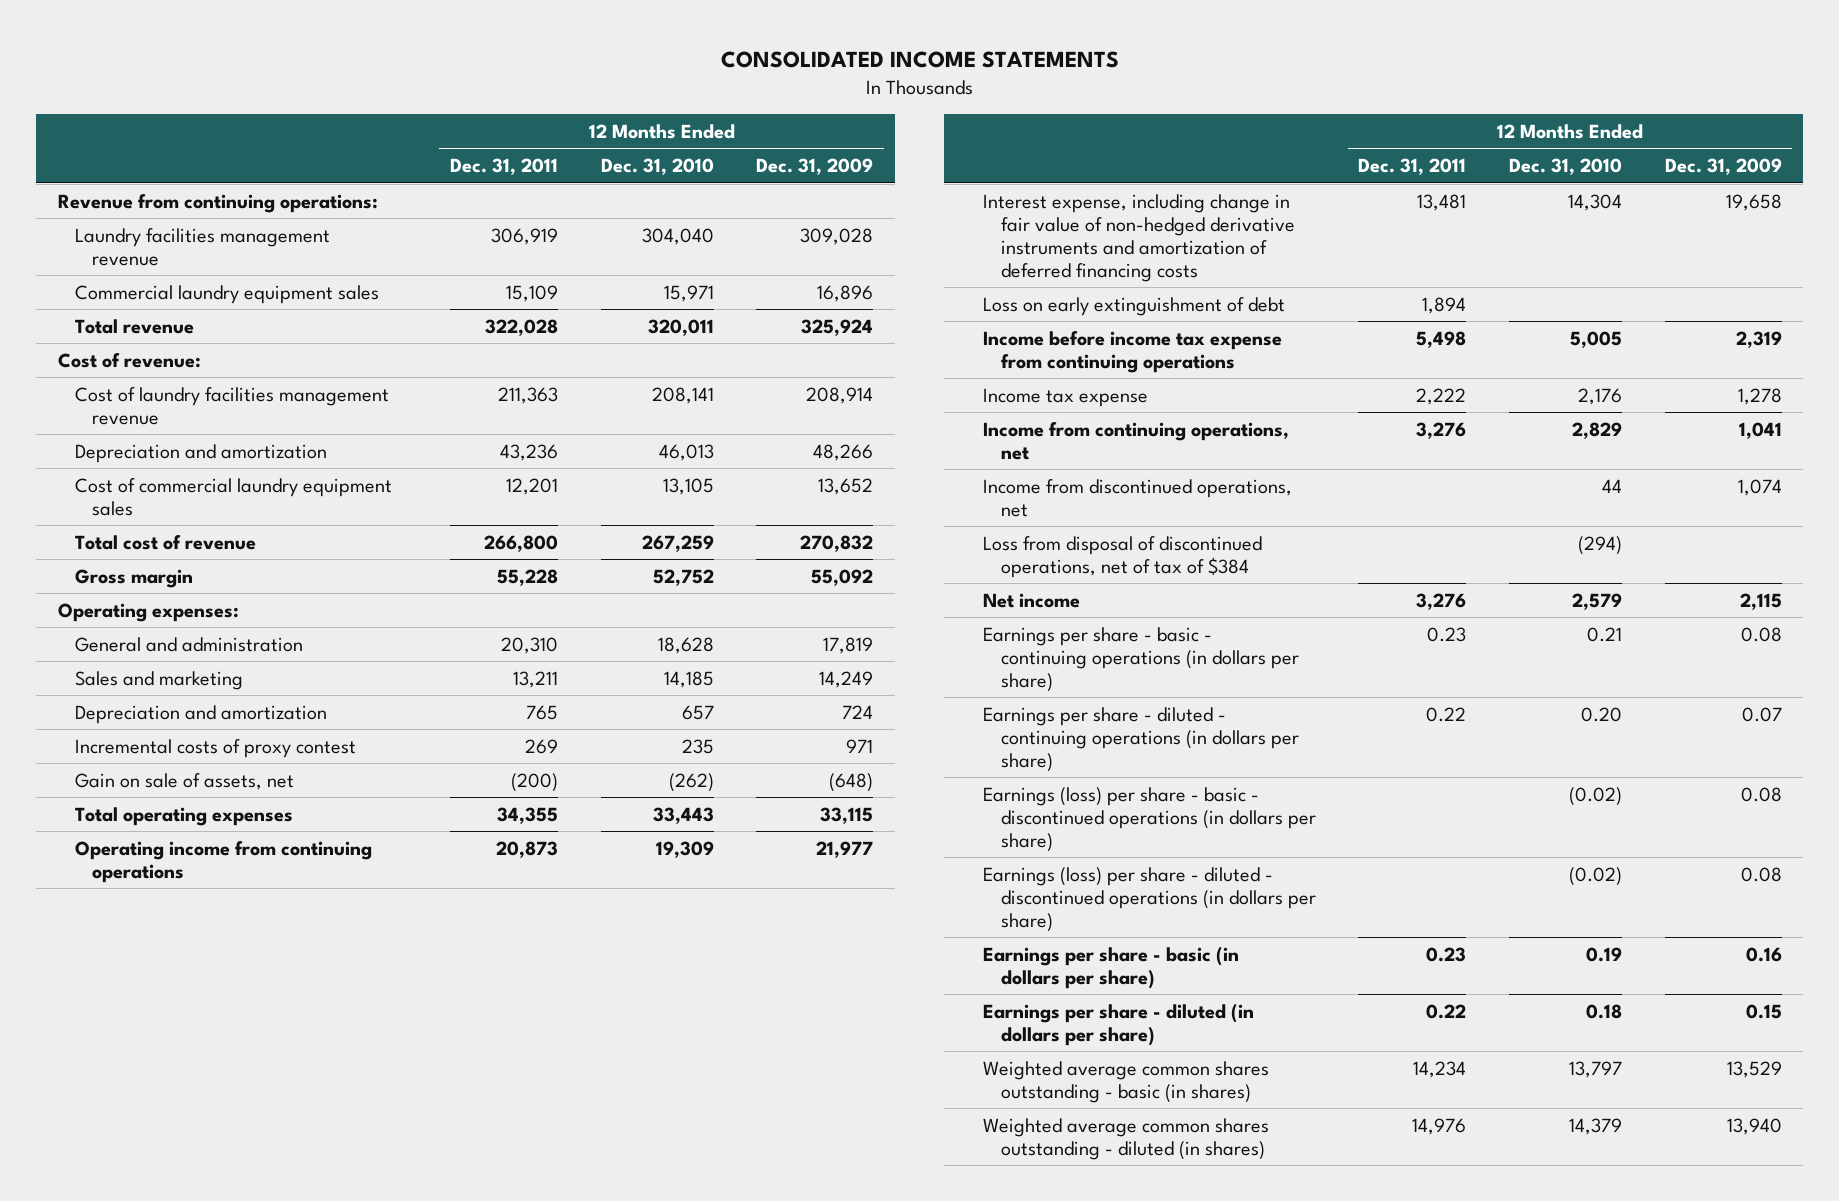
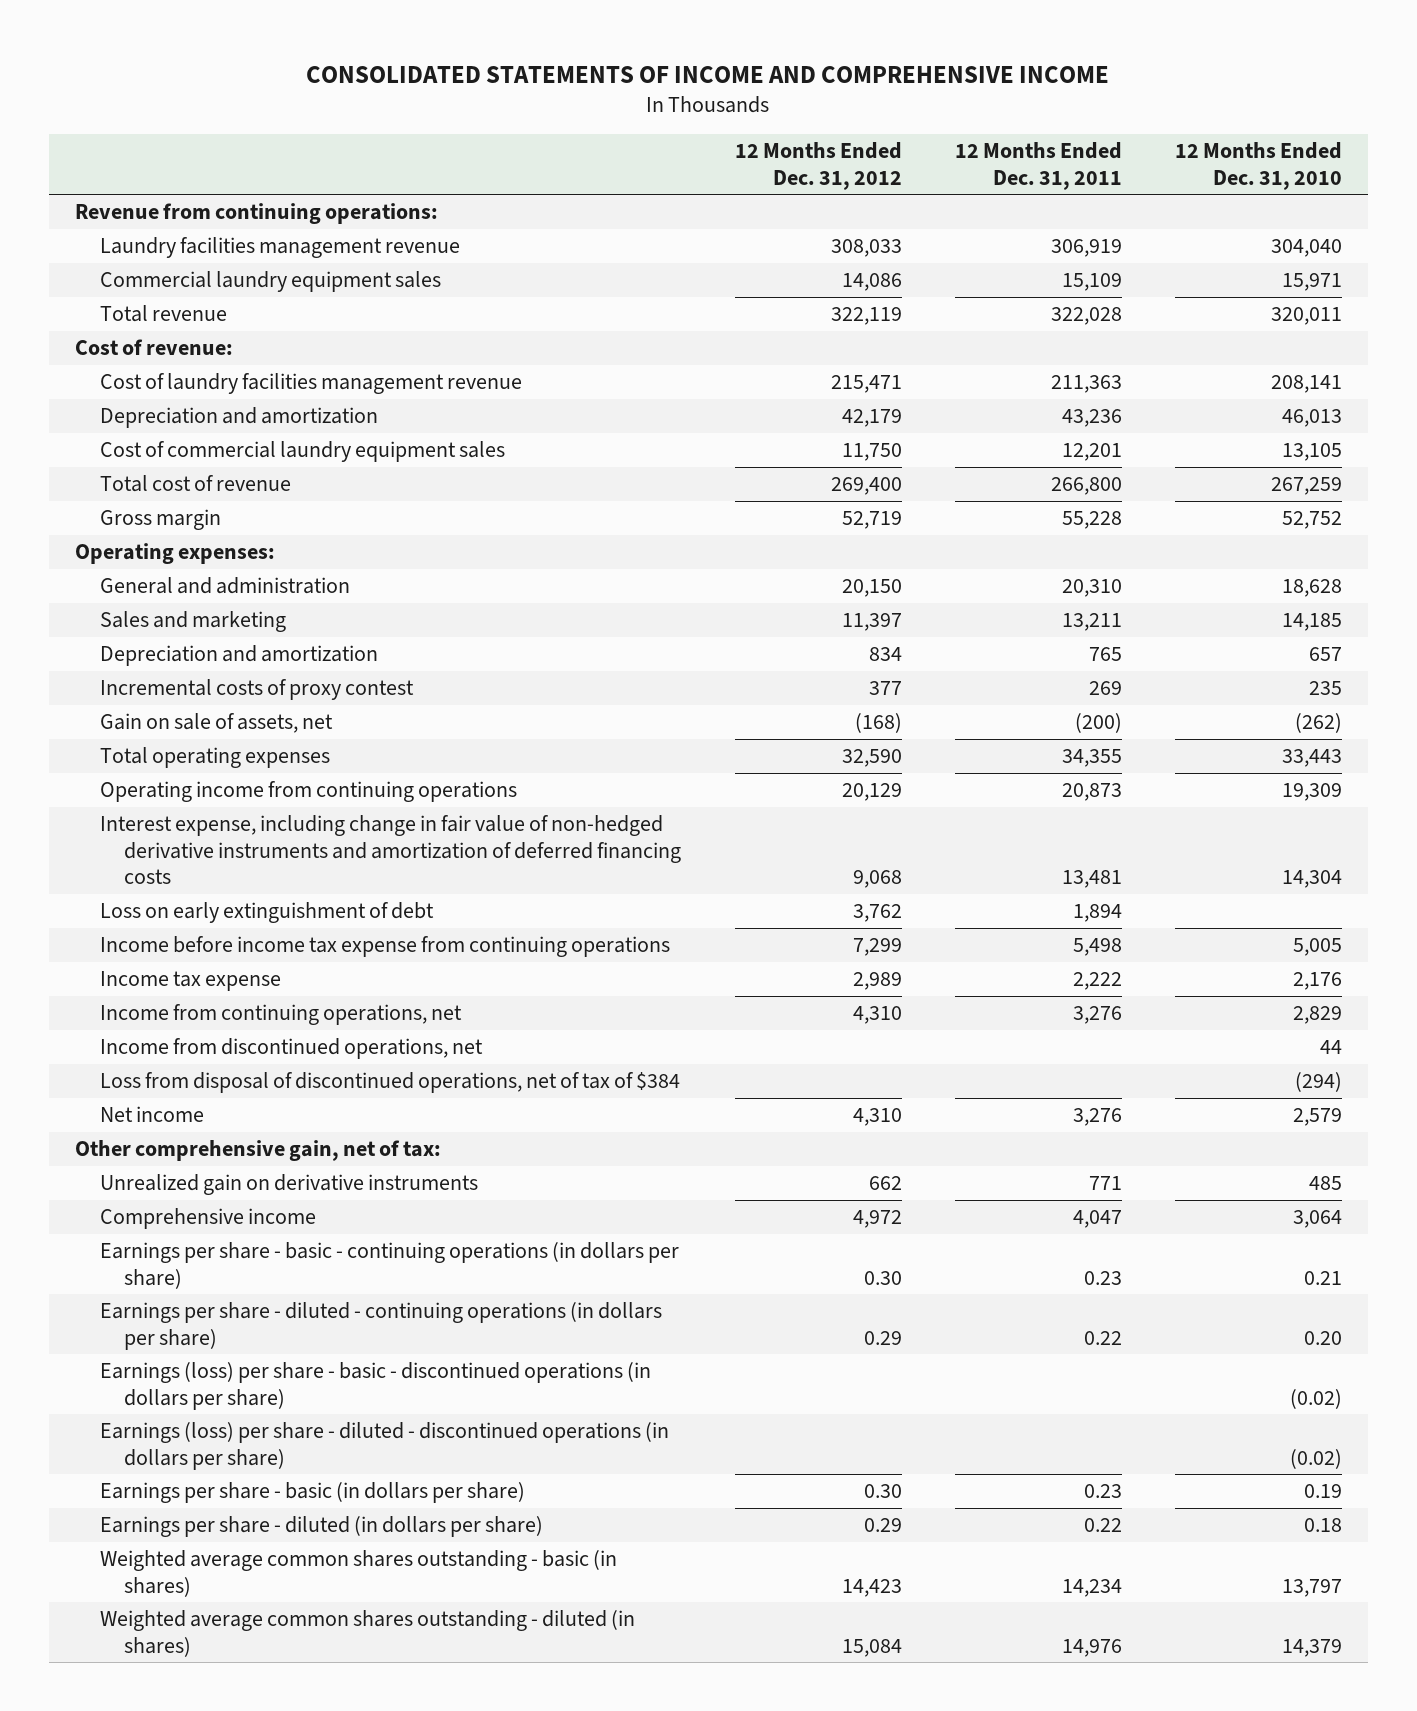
[720,51,1119,69] CONSOLIDATED INCOME STATEMENTS -> [306,65,1110,83] CONSOLIDATED STATEMENTS OF INCOME AND COMPREHENSIVE INCOME
[756,157,874,175] Dec. 31, 2009 -> none
none -> [734,142,902,190] 12 Months Ended Dec. 31, 2012
none -> [75,1140,442,1162] Other comprehensive gain, net of tax:
none -> [99,1174,478,1196] Unrealized gain on derivative instruments
none -> [99,1208,316,1230] Comprehensive income

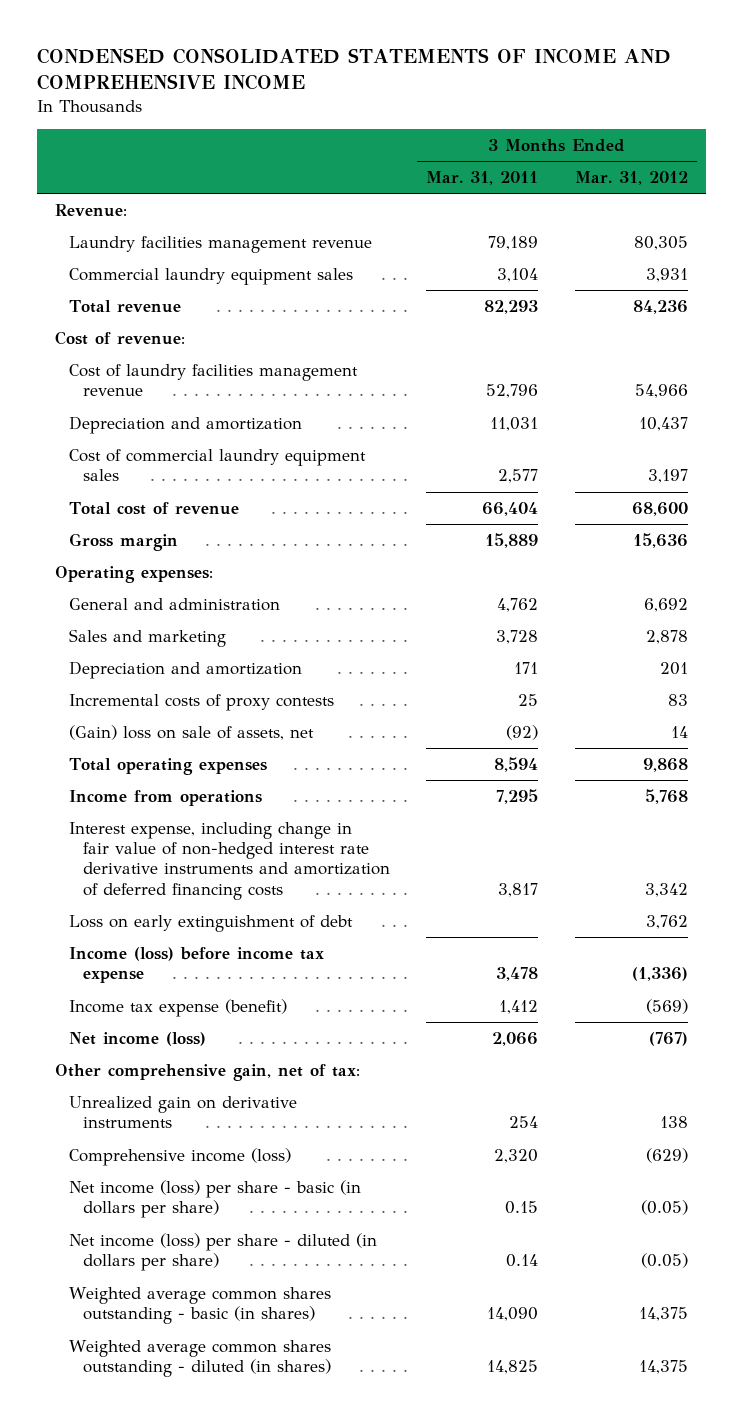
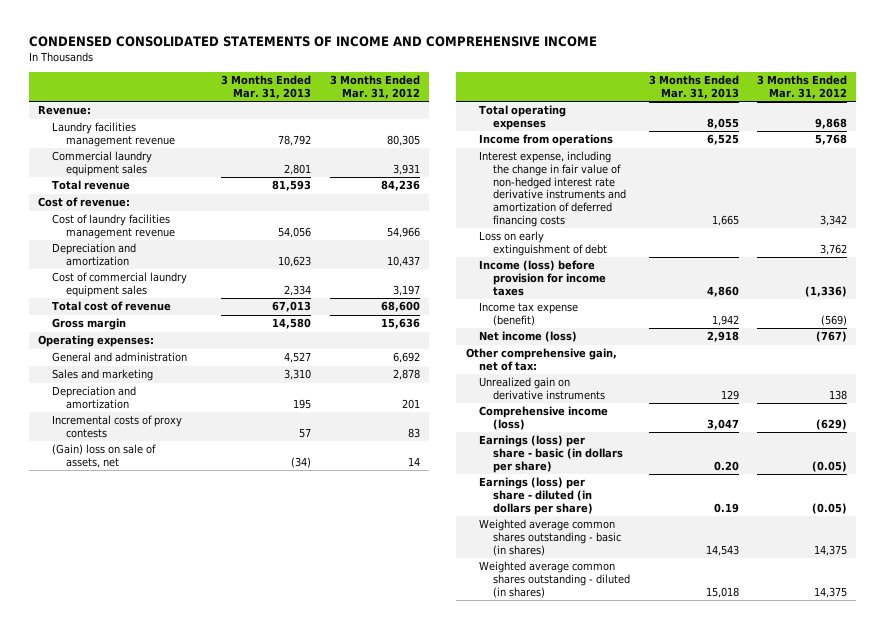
[426,171,539,186] Mar. 31, 2011 -> none
none -> [221,75,312,99] 3 Months Ended Mar. 31, 2013
[68,822,390,900] Interest expense, including change in fair value of non-hedged interest rate derivative instruments and amortization of deferred financing costs -> [479,151,627,227] Interest expense, including the change in fair value of non-hedged interest rate derivative instruments and amortization of deferred financing costs
[68,947,324,984] Income (loss) before income tax expense -> [479,260,607,296] Income (loss) before provision for income taxes
[68,1180,361,1219] Net income (loss) per share - basic (in dollars per share) -> [479,435,624,473] Earnings (loss) per share - basic (in dollars per share)
[68,1233,377,1272] Net income (loss) per share - diluted (in dollars per share) -> [479,477,594,515] Earnings (loss) per share - diluted (in dollars per share)

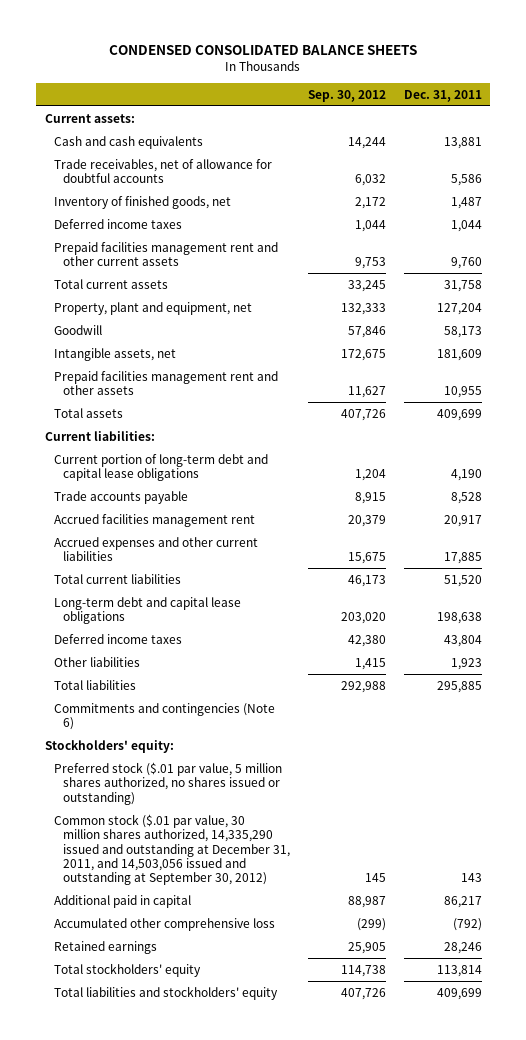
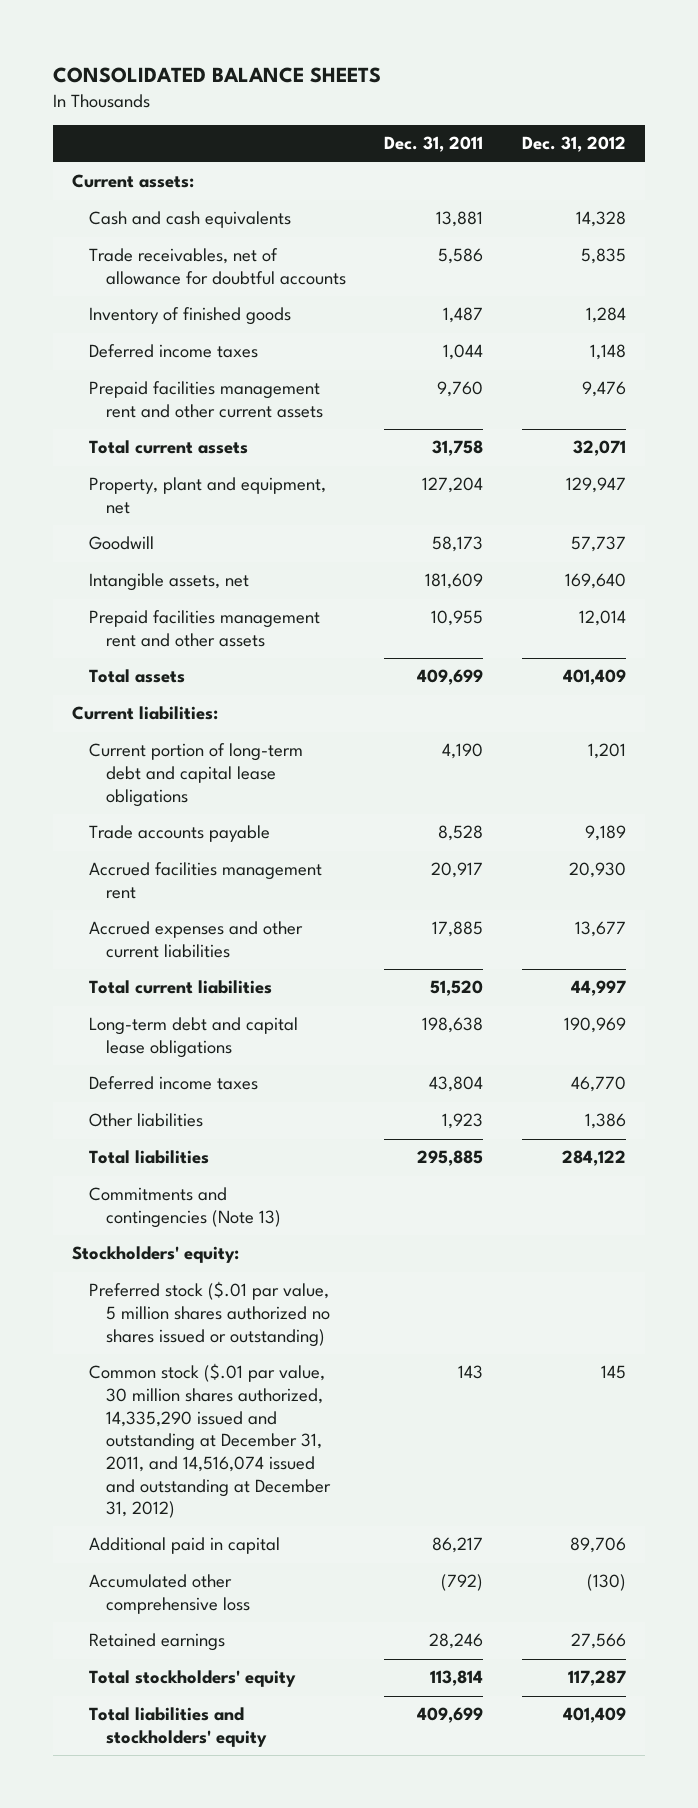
[109,44,418,55] CONDENSED CONSOLIDATED BALANCE SHEETS -> [52,66,381,83] CONSOLIDATED BALANCE SHEETS
[308,89,387,102] Sep. 30, 2012 -> none
none -> [521,136,626,153] Dec. 31, 2012
[54,195,232,209] Inventory of finished goods, net -> [88,307,291,326] Inventory of finished goods
[54,702,276,731] Commitments and contingencies (Note 6) -> [88,1187,281,1229] Commitments and contingencies (Note 13)
[54,761,283,805] Preferred stock ($.01 par value, 5 million shares authorized, no shares issued or outstanding) -> [88,1281,330,1347] Preferred stock ($.01 par value, 5 million shares authorized no shares issued or outstanding)
[54,813,291,886] Common stock ($.01 par value, 30 million shares authorized, 14,335,290 issued and outstanding at December 31, 2011, and 14,503,056 issued and outstanding at September 30, 2012) -> [88,1363,331,1519] Common stock ($.01 par value, 30 million shares authorized, 14,335,290 issued and outstanding at December 31, 2011, and 14,516,074 issued and outstanding at December 31, 2012)

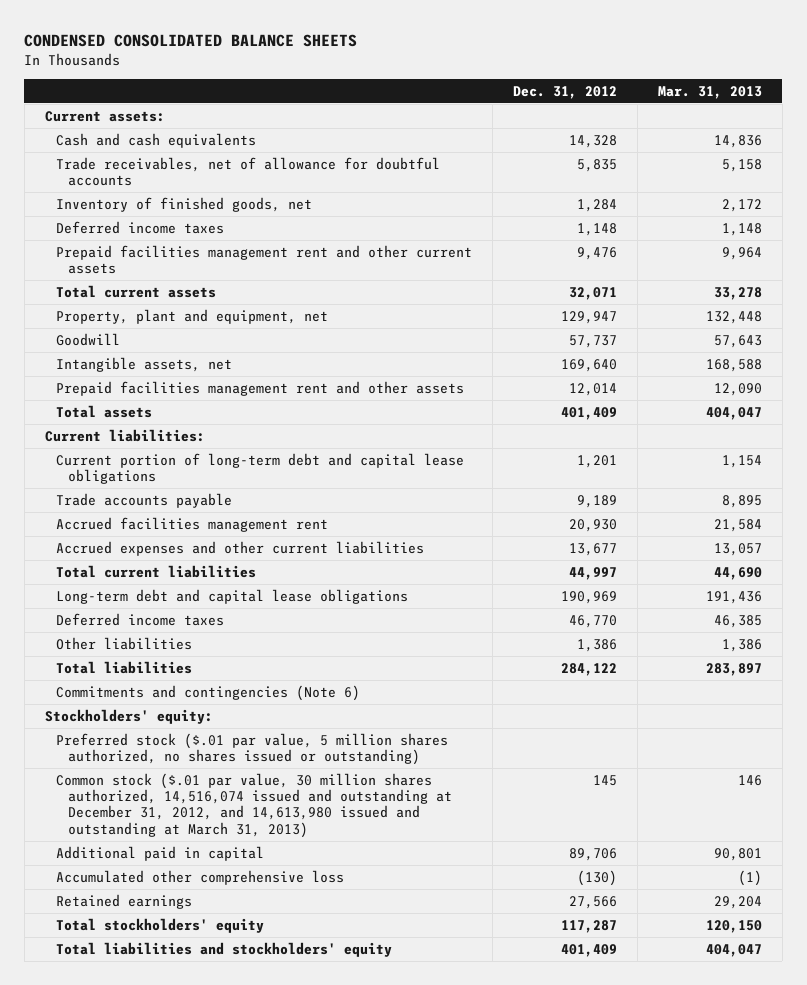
[52,66,381,83] CONSOLIDATED BALANCE SHEETS -> [24,34,358,48] CONDENSED CONSOLIDATED BALANCE SHEETS
[384,136,484,153] Dec. 31, 2011 -> none
none -> [658,85,763,99] Mar. 31, 2013
[88,307,291,326] Inventory of finished goods -> [56,196,313,212] Inventory of finished goods, net
[88,1187,281,1229] Commitments and contingencies (Note 13) -> [56,684,361,701] Commitments and contingencies (Note 6)
[88,1281,330,1347] Preferred stock ($.01 par value, 5 million shares authorized no shares issued or outstanding) -> [56,732,449,766] Preferred stock ($.01 par value, 5 million shares authorized, no shares issued or outstanding)
[88,1363,331,1519] Common stock ($.01 par value, 30 million shares authorized, 14,335,290 issued and outstanding at December 31, 2011, and 14,516,074 issued and outstanding at December 31, 2012) -> [56,772,452,838] Common stock ($.01 par value, 30 million shares authorized, 14,516,074 issued and outstanding at December 31, 2012, and 14,613,980 issued and outstanding at March 31, 2013)

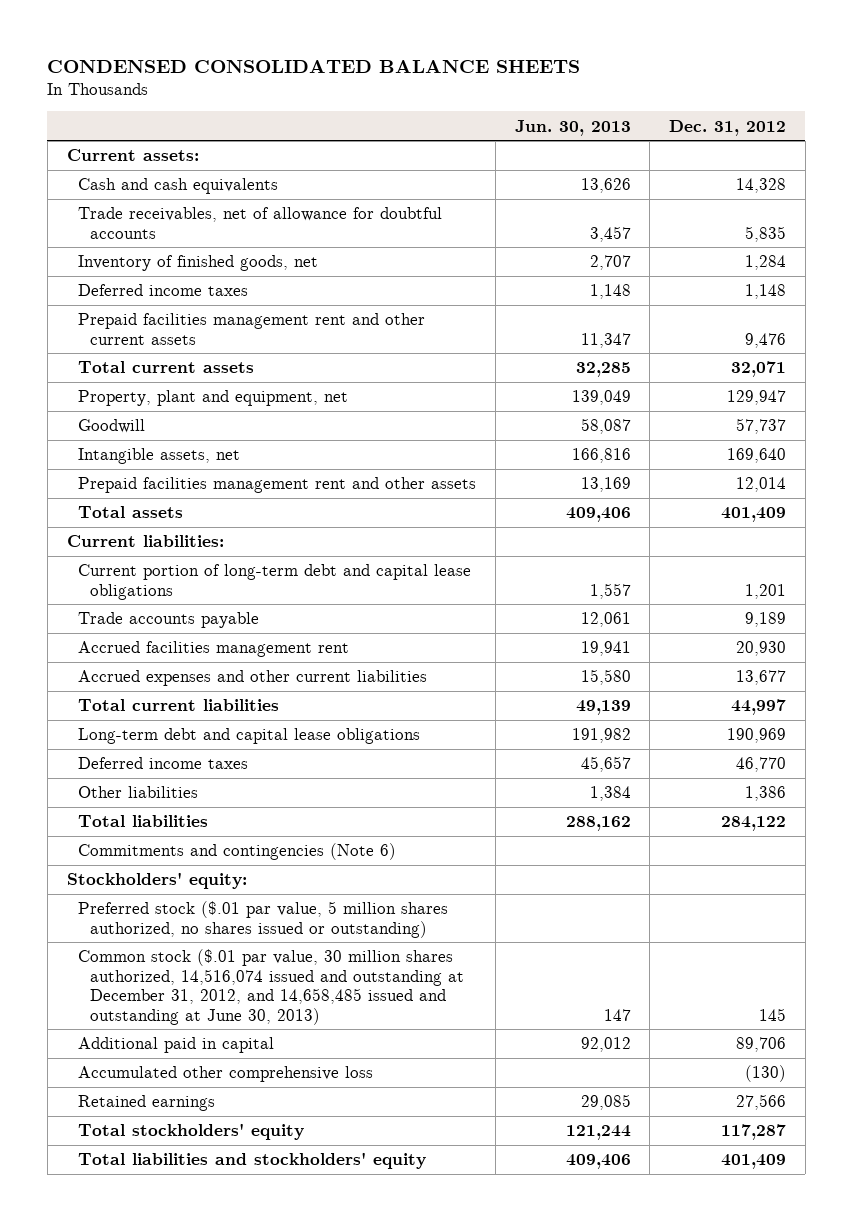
[658,85,763,99] Mar. 31, 2013 -> none
none -> [514,119,631,136] Jun. 30, 2013
[56,772,452,838] Common stock ($.01 par value, 30 million shares authorized, 14,516,074 issued and outstanding at December 31, 2012, and 14,613,980 issued and outstanding at March 31, 2013) -> [78,949,464,1025] Common stock ($.01 par value, 30 million shares authorized, 14,516,074 issued and outstanding at December 31, 2012, and 14,658,485 issued and outstanding at June 30, 2013)

